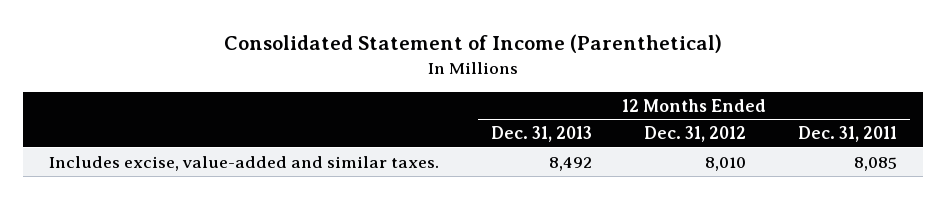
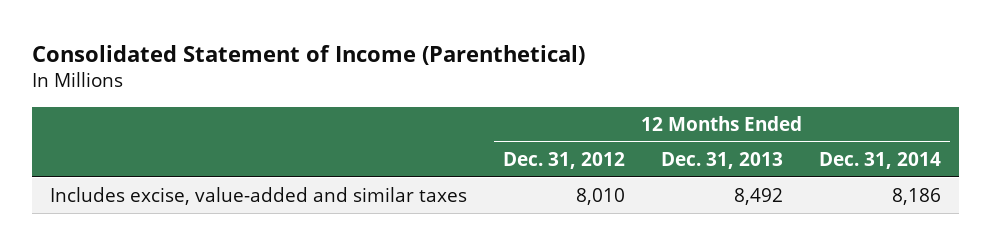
[798,126,898,143] Dec. 31, 2011 -> none
none -> [819,151,942,169] Dec. 31, 2014
[48,155,439,171] Includes excise, value-added and similar taxes. -> [49,187,467,206] Includes excise, value-added and similar taxes

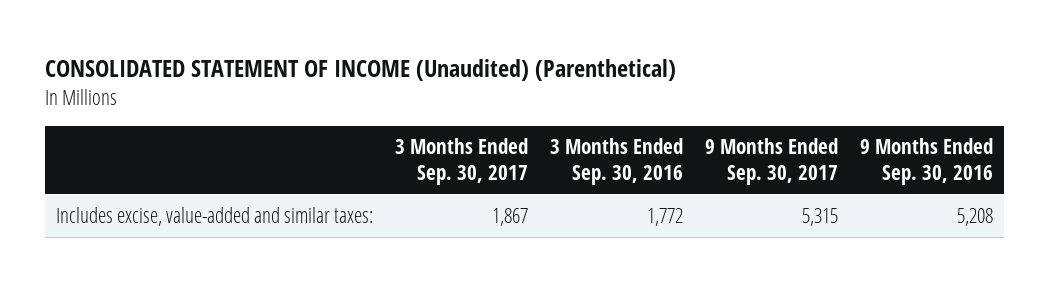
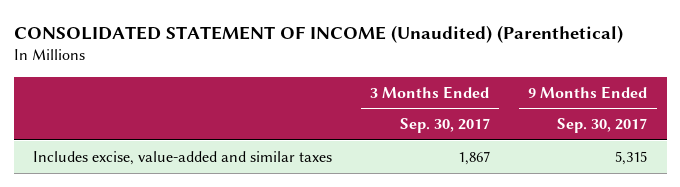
[549,138,683,186] 3 Months Ended Sep. 30, 2016 -> none
[859,138,993,186] 9 Months Ended Sep. 30, 2016 -> none
[56,207,374,227] Includes excise, value-added and similar taxes: -> [32,151,332,166] Includes excise, value-added and similar taxes

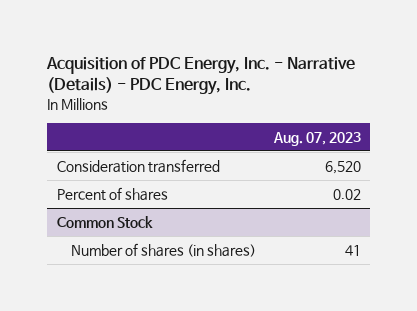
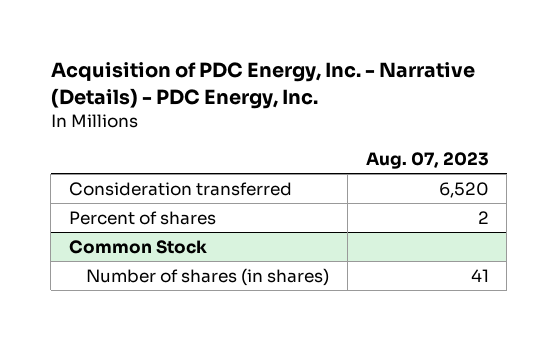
[332,188,361,200] 0.02 -> [477,210,489,224] 2

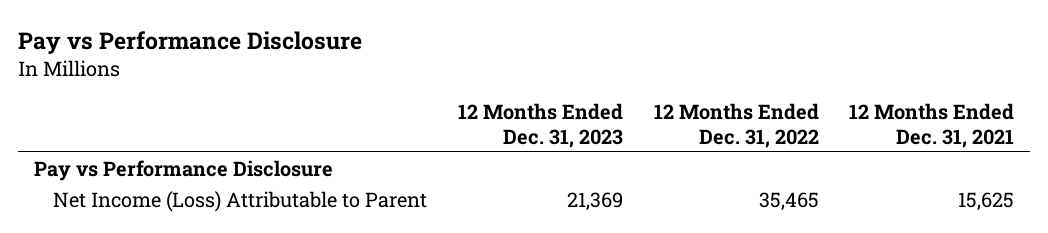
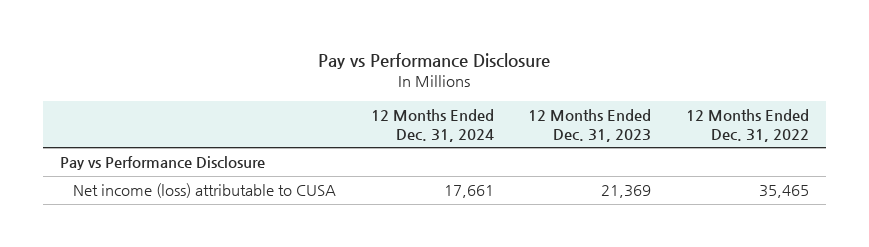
[849,102,1015,148] 12 Months Ended Dec. 31, 2021 -> none
none -> [370,109,494,142] 12 Months Ended Dec. 31, 2024
[53,190,428,212] Net Income (Loss) Attributable to Parent -> [72,183,336,199] Net income (loss) attributable to CUSA

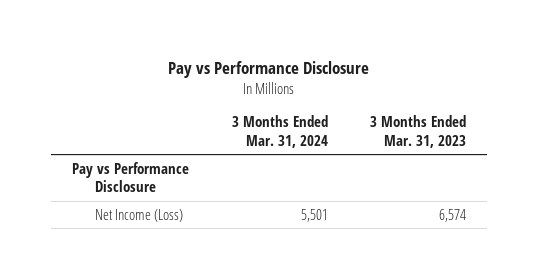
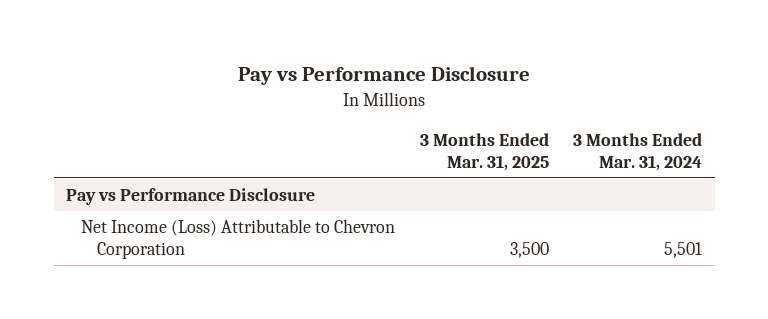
[369,115,466,148] 3 Months Ended Mar. 31, 2023 -> none
none -> [419,132,549,171] 3 Months Ended Mar. 31, 2025
[95,208,184,222] Net Income (Loss) -> [81,219,396,260] Net Income (Loss) Attributable to Chevron Corporation

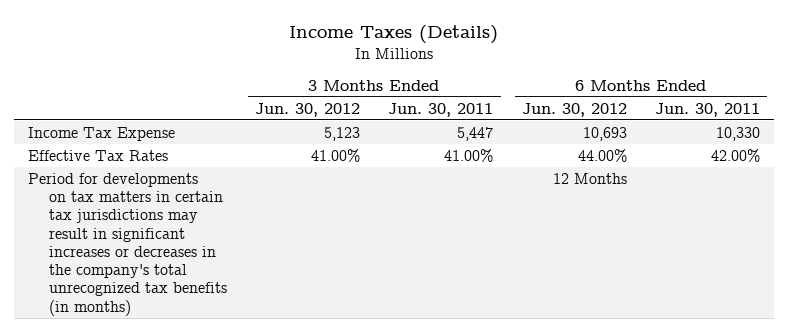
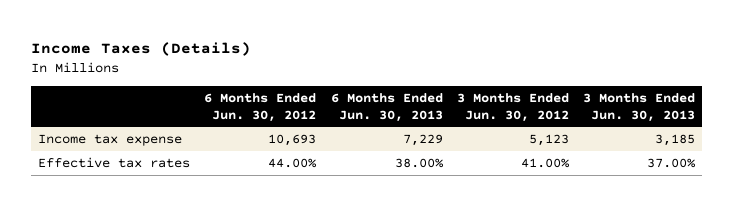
[388,102,494,117] Jun. 30, 2011 -> none
[655,102,761,117] Jun. 30, 2011 -> none
none -> [330,93,443,122] 6 Months Ended Jun. 30, 2013
none -> [582,93,695,122] 3 Months Ended Jun. 30, 2013
[27,172,227,316] Period for developments on tax matters in certain tax jurisdictions may result in significant increases or decreases in the company's total unrecognized tax benefits (in months) -> none
[27,126,175,141] Income Tax Expense -> [38,134,183,147] Income tax expense
[27,149,168,161] Effective Tax Rates -> [38,157,191,169] Effective tax rates

